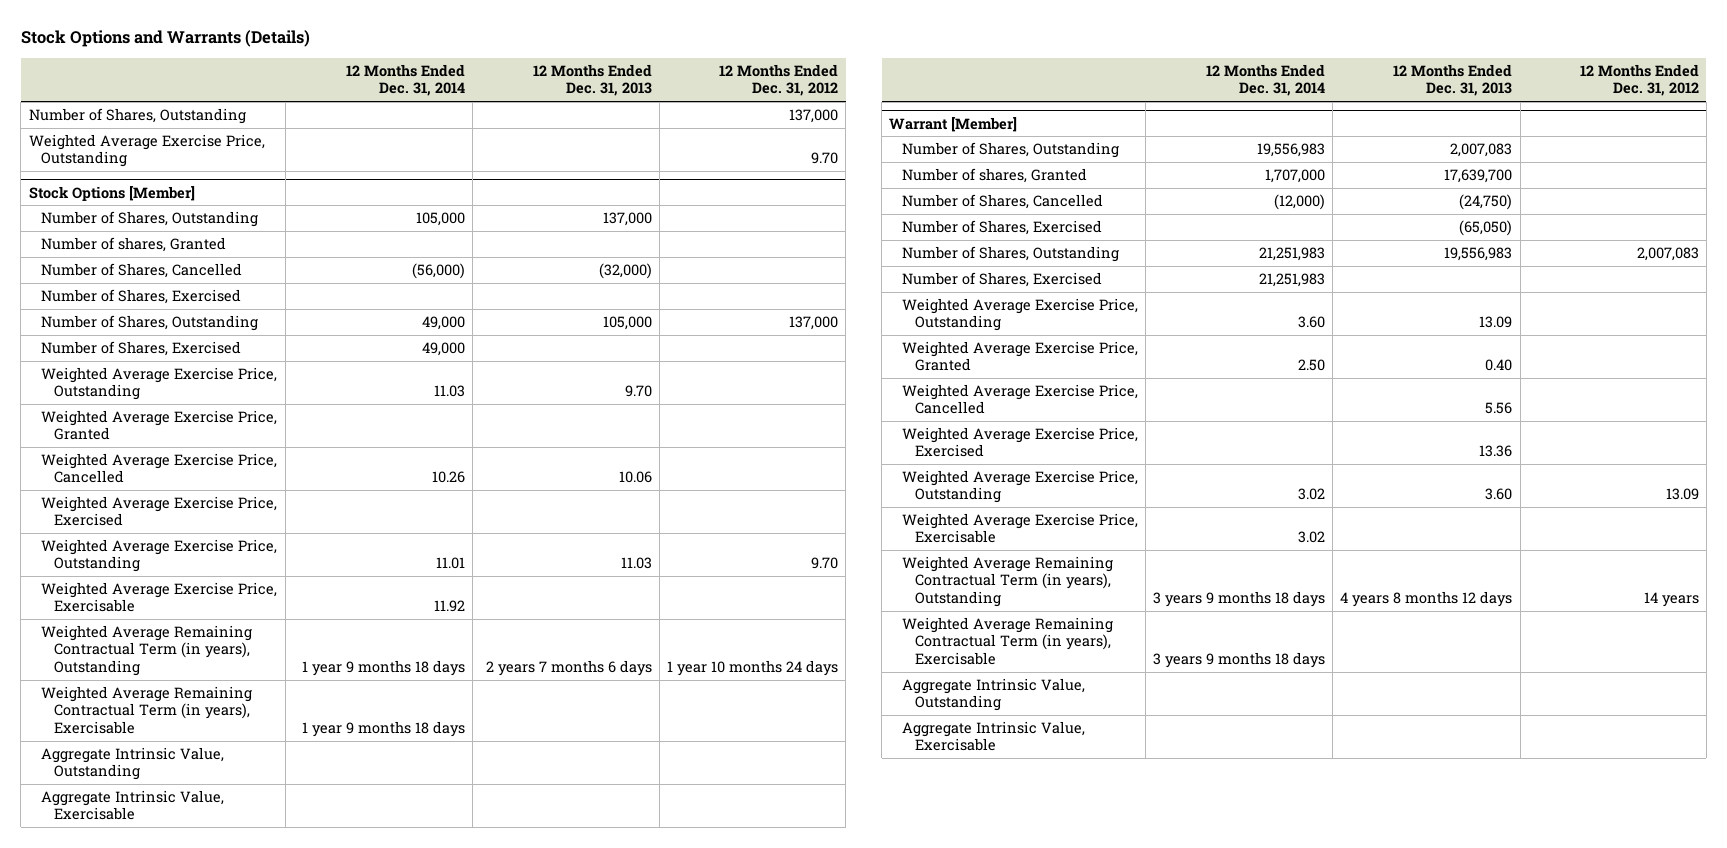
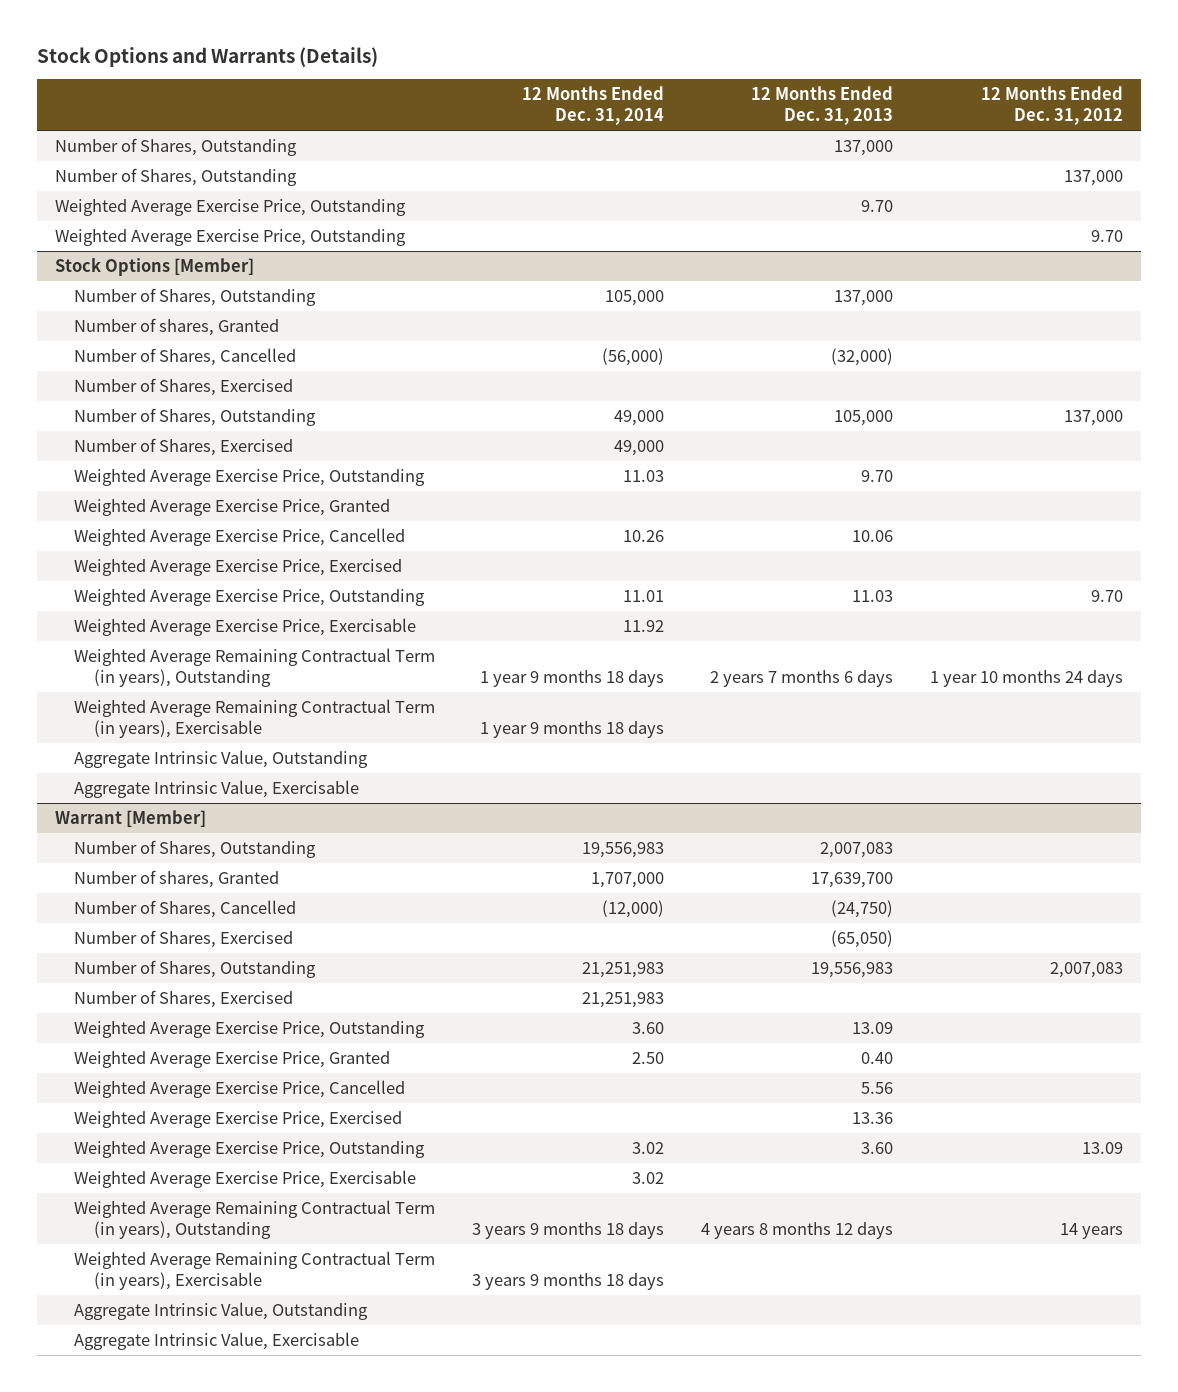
none -> [55,137,298,156] Number of Shares, Outstanding
none -> [55,198,407,216] Weighted Average Exercise Price, Outstanding

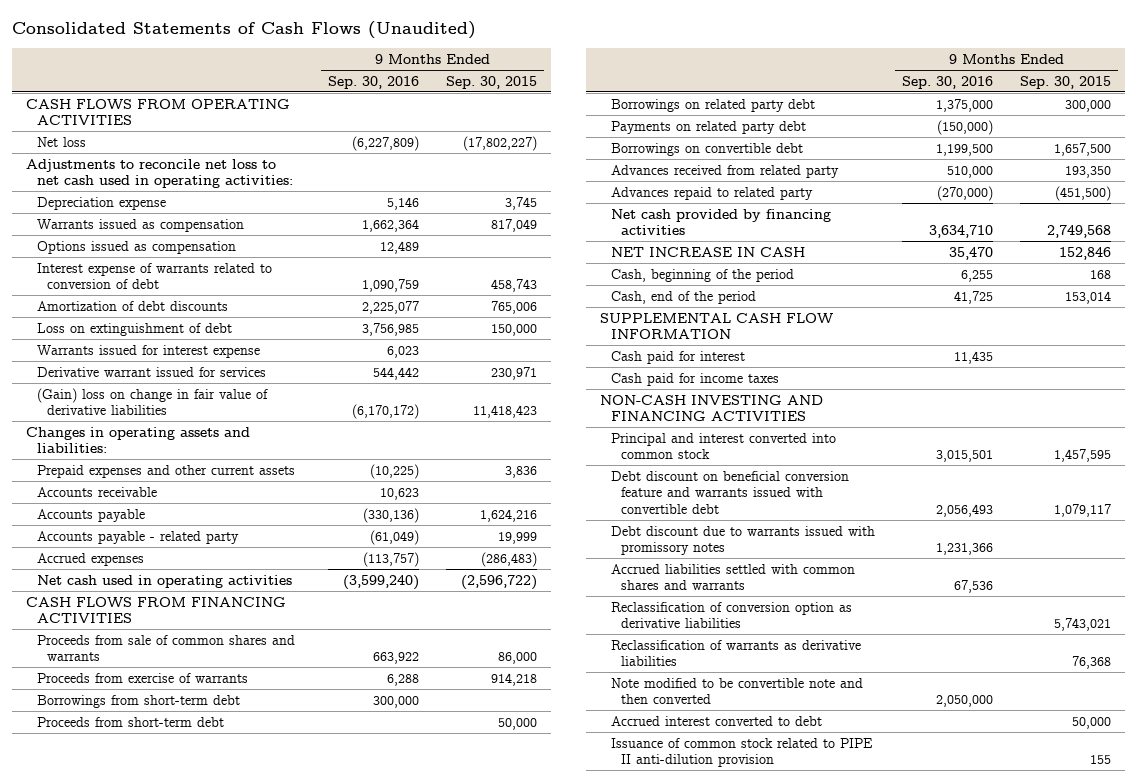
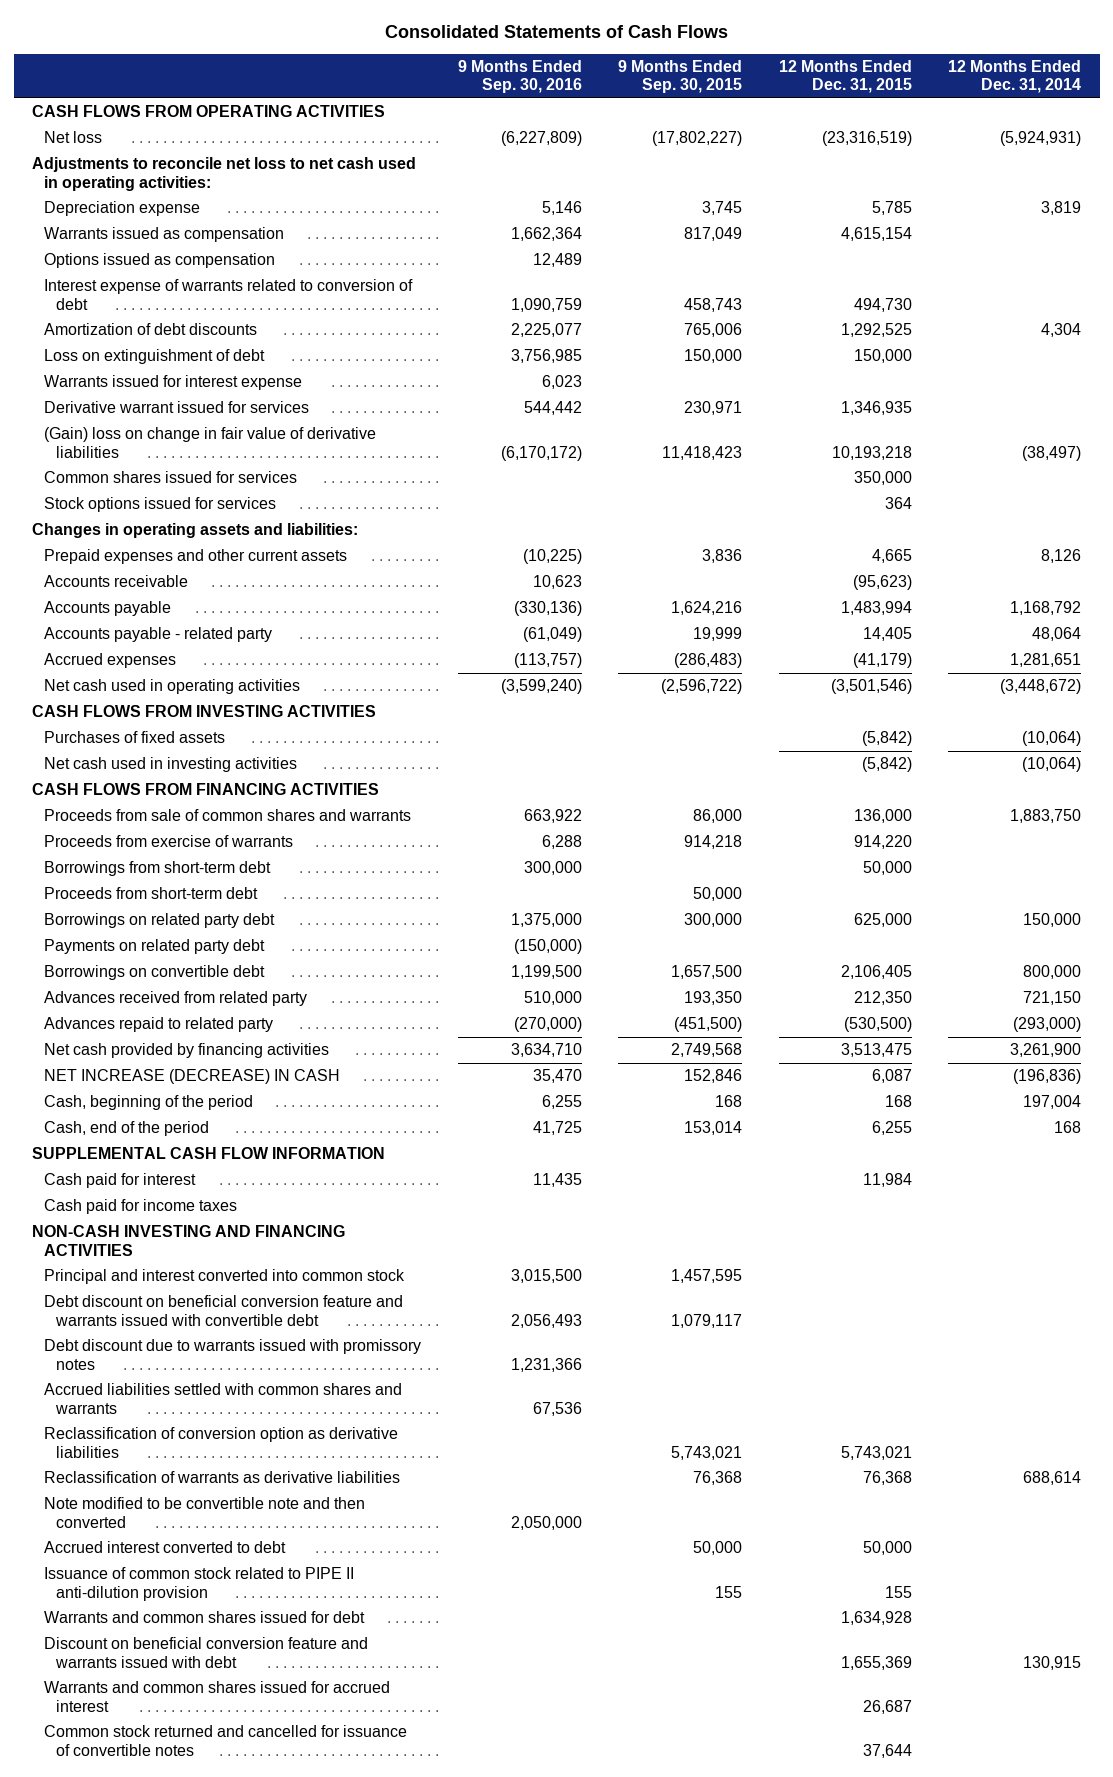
[12,21,477,40] Consolidated Statements of Cash Flows (Unaudited) -> [384,25,728,39] Consolidated Statements of Cash Flows
none -> [778,60,912,94] 12 Months Ended Dec. 31, 2015
none -> [948,60,1082,94] 12 Months Ended Dec. 31, 2014
none -> [44,471,298,484] Common shares issued for services
none -> [44,497,277,513] Stock options issued for services
none -> [31,705,376,718] CASH FLOWS FROM INVESTING ACTIVITIES
none -> [44,731,226,744] Purchases of fixed assets
none -> [44,757,298,773] Net cash used in investing activities
[610,246,805,257] NET INCREASE IN CASH -> [44,1069,341,1085] NET INCREASE (DECREASE) IN CASH
[935,450,993,463] 3,015,501 -> [510,1269,582,1284] 3,015,500
none -> [44,1611,366,1624] Warrants and common shares issued for debt
none -> [44,1637,369,1668] Discount on beneficial conversion feature and warrants issued with debt
none -> [44,1681,391,1712] Warrants and common shares issued for accrued interest
none -> [44,1725,408,1756] Common stock returned and cancelled for issuance of convertible notes

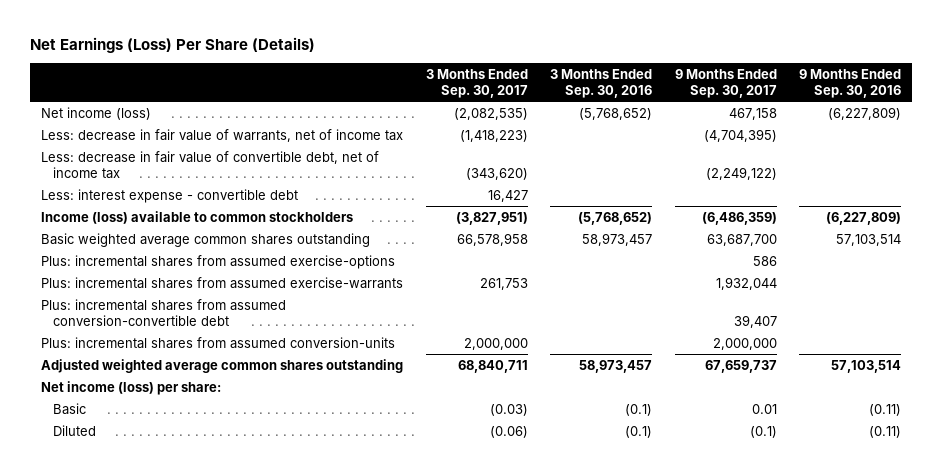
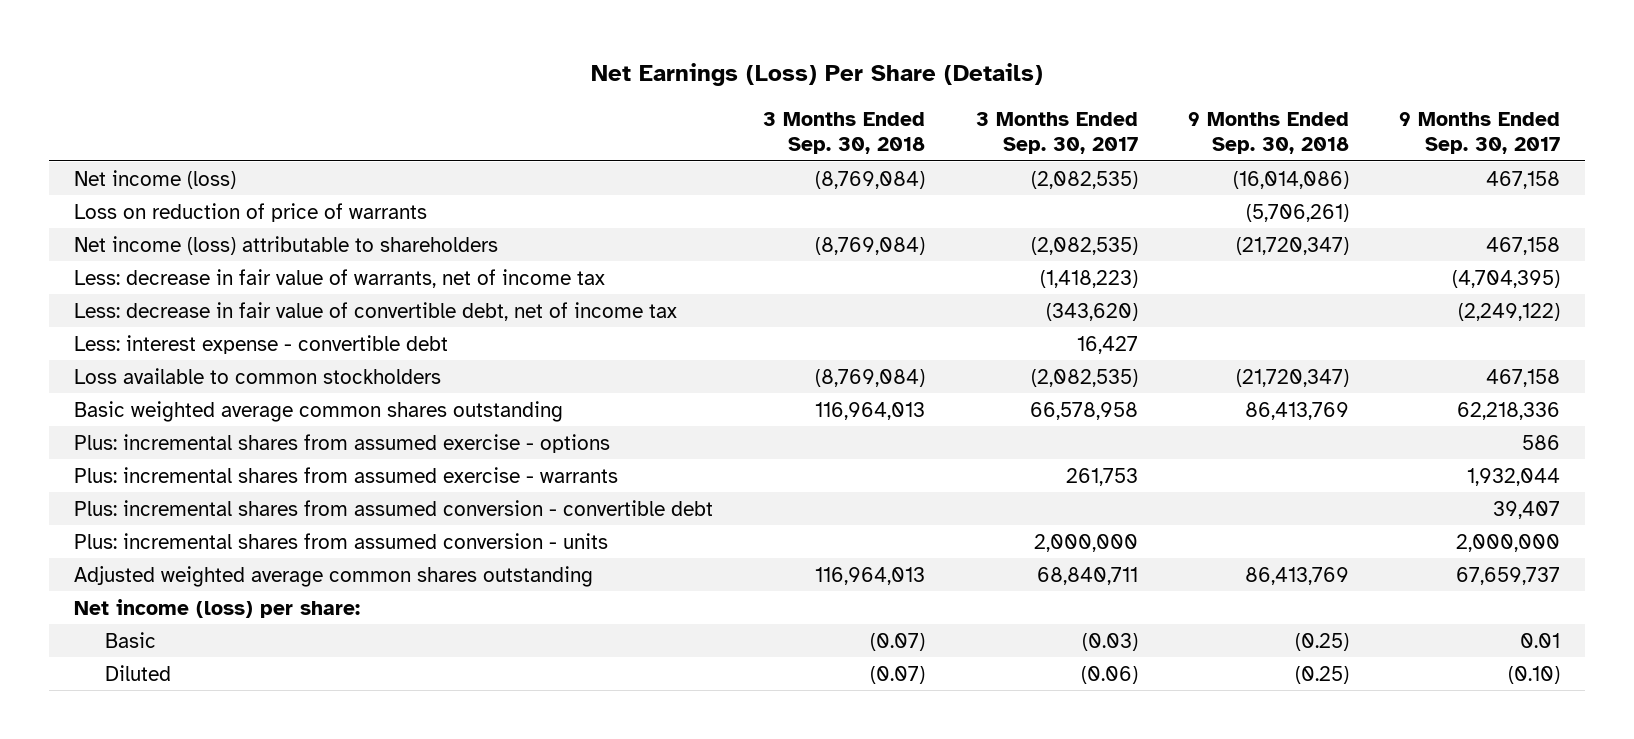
[550,68,653,99] 3 Months Ended Sep. 30, 2016 -> none
[798,68,901,99] 9 Months Ended Sep. 30, 2016 -> none
none -> [763,111,926,154] 3 Months Ended Sep. 30, 2018
none -> [1187,111,1349,154] 9 Months Ended Sep. 30, 2018
none -> [73,202,427,222] Loss on reduction of price of warrants
none -> [73,235,498,255] Net income (loss) attributable to shareholders
[41,210,354,224] Income (loss) available to common stockholders -> [73,367,441,384] Loss available to common stockholders
[455,211,528,225] (3,827,951) -> [1030,368,1138,387] (2,082,535)
[701,211,777,225] (6,486,359) -> [1486,368,1561,387] 467,158
[706,233,777,246] 63,687,700 -> [1457,401,1561,420] 62,218,336
[41,254,396,269] Plus: incremental shares from assumed exercise-options -> [73,433,610,453] Plus: incremental shares from assumed exercise - options
[41,276,404,289] Plus: incremental shares from assumed exercise-warrants -> [73,466,618,483] Plus: incremental shares from assumed exercise - warrants
[41,298,287,326] Plus: incremental shares from assumed conversion-convertible debt -> [73,499,713,516] Plus: incremental shares from assumed conversion - convertible debt
[41,336,396,349] Plus: incremental shares from assumed conversion-units -> [73,532,608,549] Plus: incremental shares from assumed conversion - units
[749,425,777,438] (0.1) -> [1508,665,1561,684] (0.10)

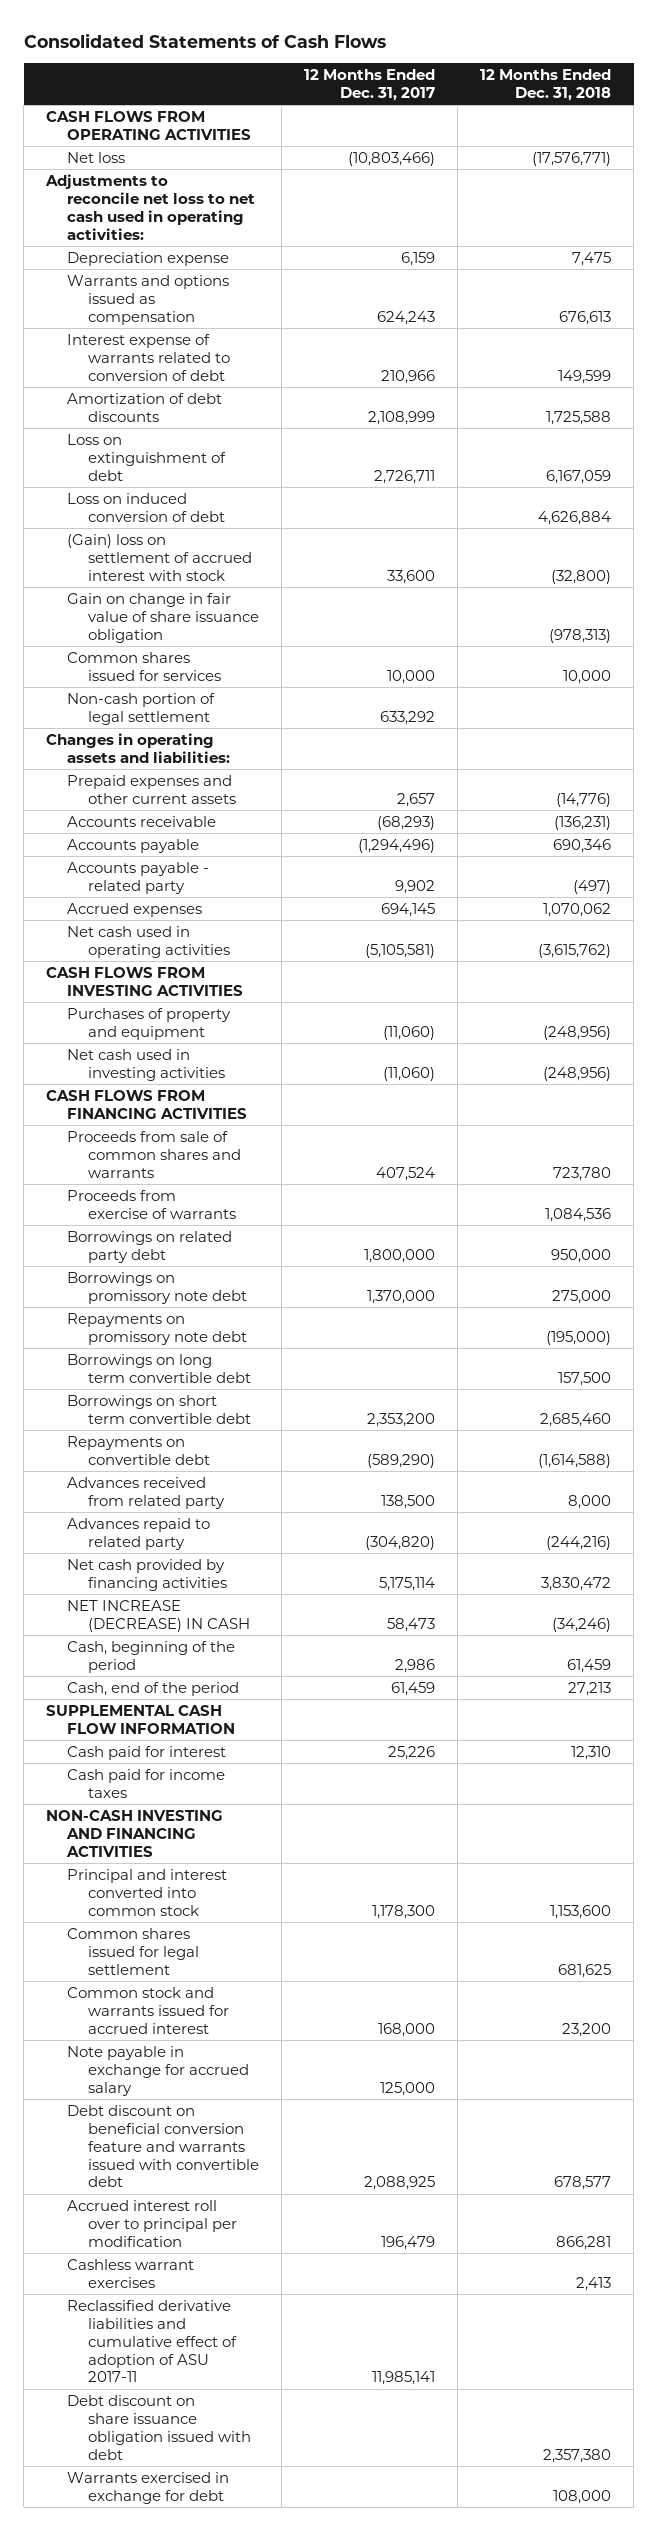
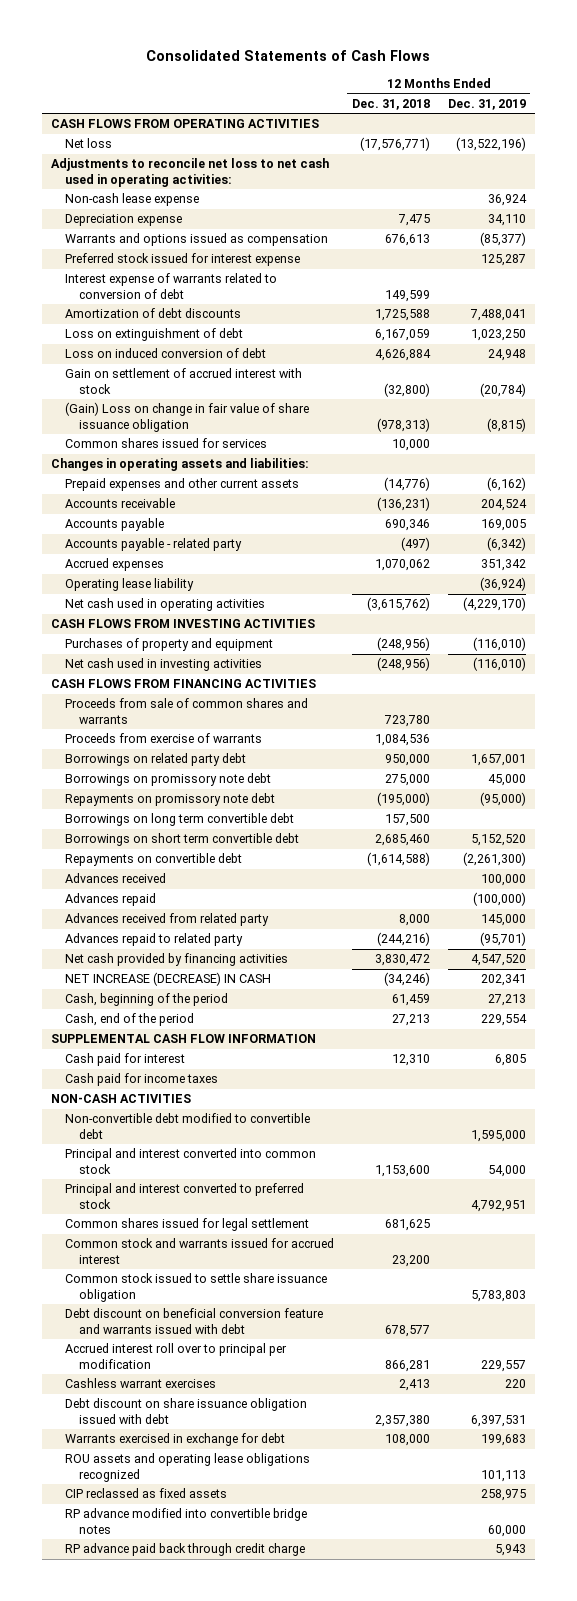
[304,68,436,101] 12 Months Ended Dec. 31, 2017 -> none
none -> [447,98,526,110] Dec. 31, 2019
none -> [64,193,199,207] Non-cash lease expense
none -> [64,253,300,267] Preferred stock issued for interest expense
[67,534,253,581] (Gain) loss on settlement of accrued interest with stock -> [64,368,302,394] Gain on settlement of accrued interest with stock
[67,593,260,643] Gain on change in fair value of share issuance obligation -> [64,402,309,432] (Gain) Loss on change in fair value of share issuance obligation
[67,693,216,725] Non-cash portion of legal settlement -> none
none -> [64,578,194,592] Operating lease liability
none -> [64,873,166,884] Advances received
none -> [64,893,156,907] Advances repaid
[46,1810,224,1857] NON-CASH INVESTING AND FINANCING ACTIVITIES -> [50,1094,191,1104] NON-CASH ACTIVITIES
none -> [64,1113,310,1139] Non-convertible debt modified to convertible debt
none -> [64,1183,304,1209] Principal and interest converted to preferred stock
[67,2046,250,2096] Note payable in exchange for accrued salary -> none
none -> [64,1273,327,1302] Common stock issued to settle share issuance obligation
[67,2105,260,2188] Debt discount on beneficial conversion feature and warrants issued with convertible debt -> [64,1308,323,1334] Debt discount on beneficial conversion feature and warrants issued with debt
[67,2300,238,2383] Reclassified derivative liabilities and cumulative effect of adoption of ASU 2017-11 -> none
none -> [64,1453,310,1482] ROU assets and operating lease obligations recognized
none -> [64,1488,227,1499] CIP reclassed as fixed assets
none -> [64,1508,307,1534] RP advance modified into convertible bridge notes
none -> [64,1543,305,1557] RP advance paid back through credit charge

